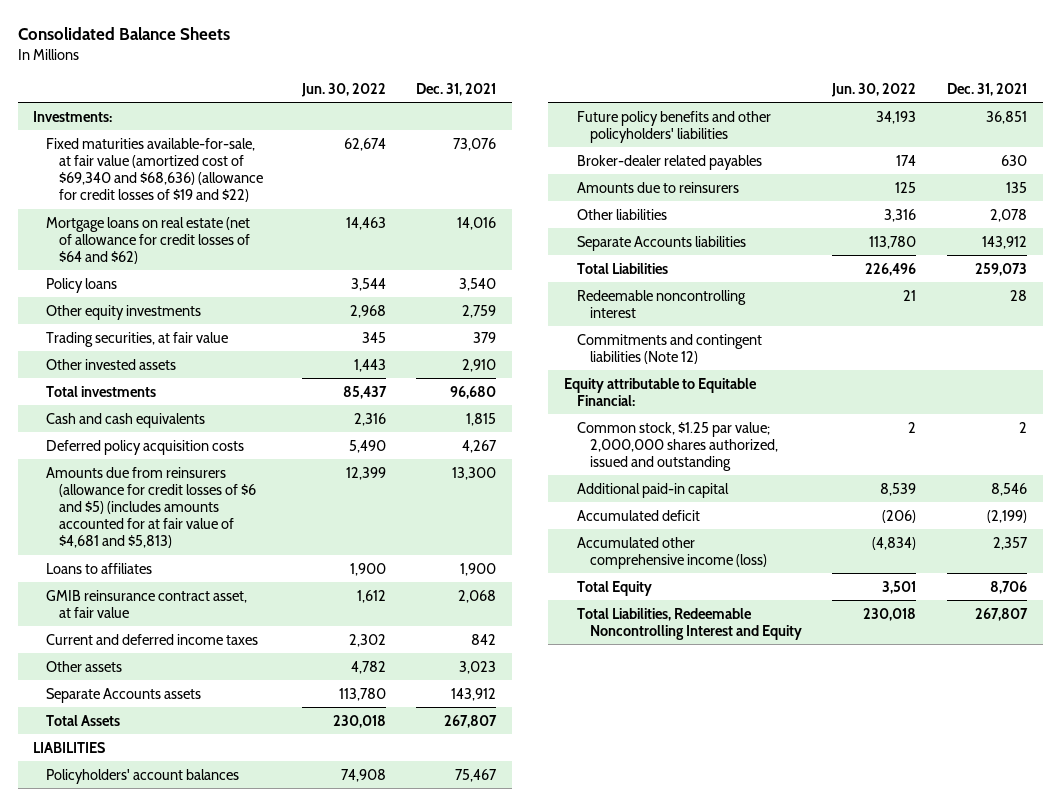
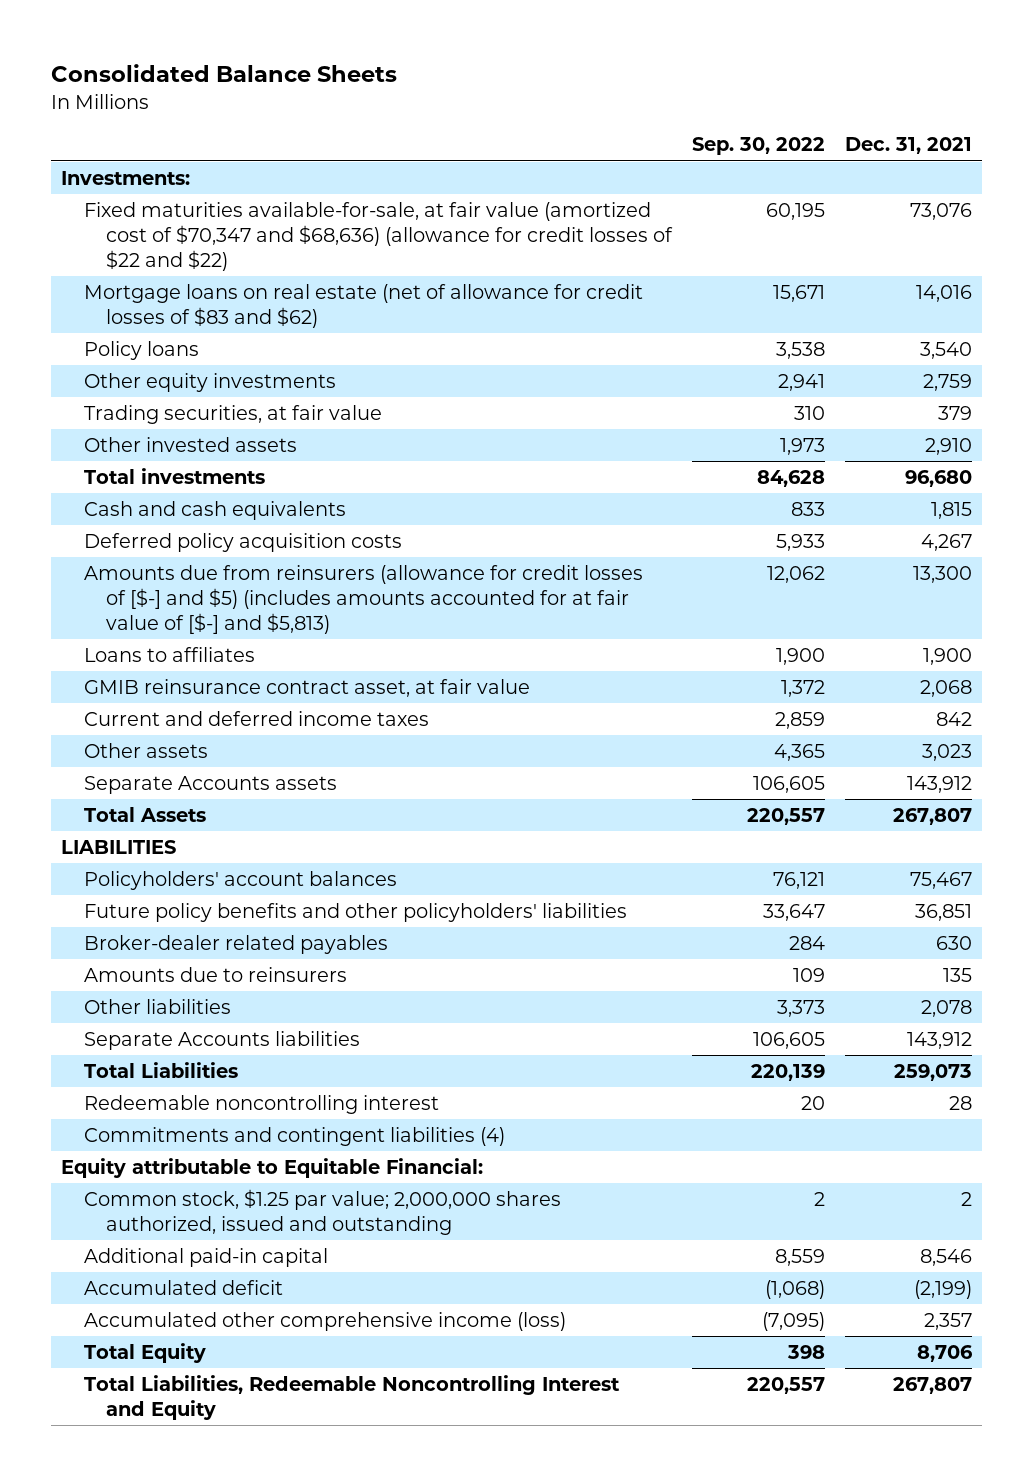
[300,82,386,97] Jun. 30, 2022 -> none
none -> [692,137,826,156] Sep. 30, 2022
[45,137,264,203] Fixed maturities available-for-sale, at fair value (amortized cost of $69,340 and $68,636) (allowance for credit losses of $19 and $22) -> [83,202,674,271] Fixed maturities available-for-sale, at fair value (amortized cost of $70,347 and $68,636) (allowance for credit losses of $22 and $22)
[45,216,251,264] Mortgage loans on real estate (net of allowance for credit losses of $64 and $62) -> [83,284,643,328] Mortgage loans on real estate (net of allowance for credit losses of $83 and $62)
[45,466,257,549] Amounts due from reinsurers (allowance for credit losses of $6 and $5) (includes amounts accounted for at fair value of $4,681 and $5,813) -> [83,565,643,634] Amounts due from reinsurers (allowance for credit losses of [$-] and $5) (includes amounts accounted for at fair value of [$-] and $5,813)
[576,333,762,364] Commitments and contingent liabilities (Note 12) -> [83,1127,505,1147] Commitments and contingent liabilities (4)

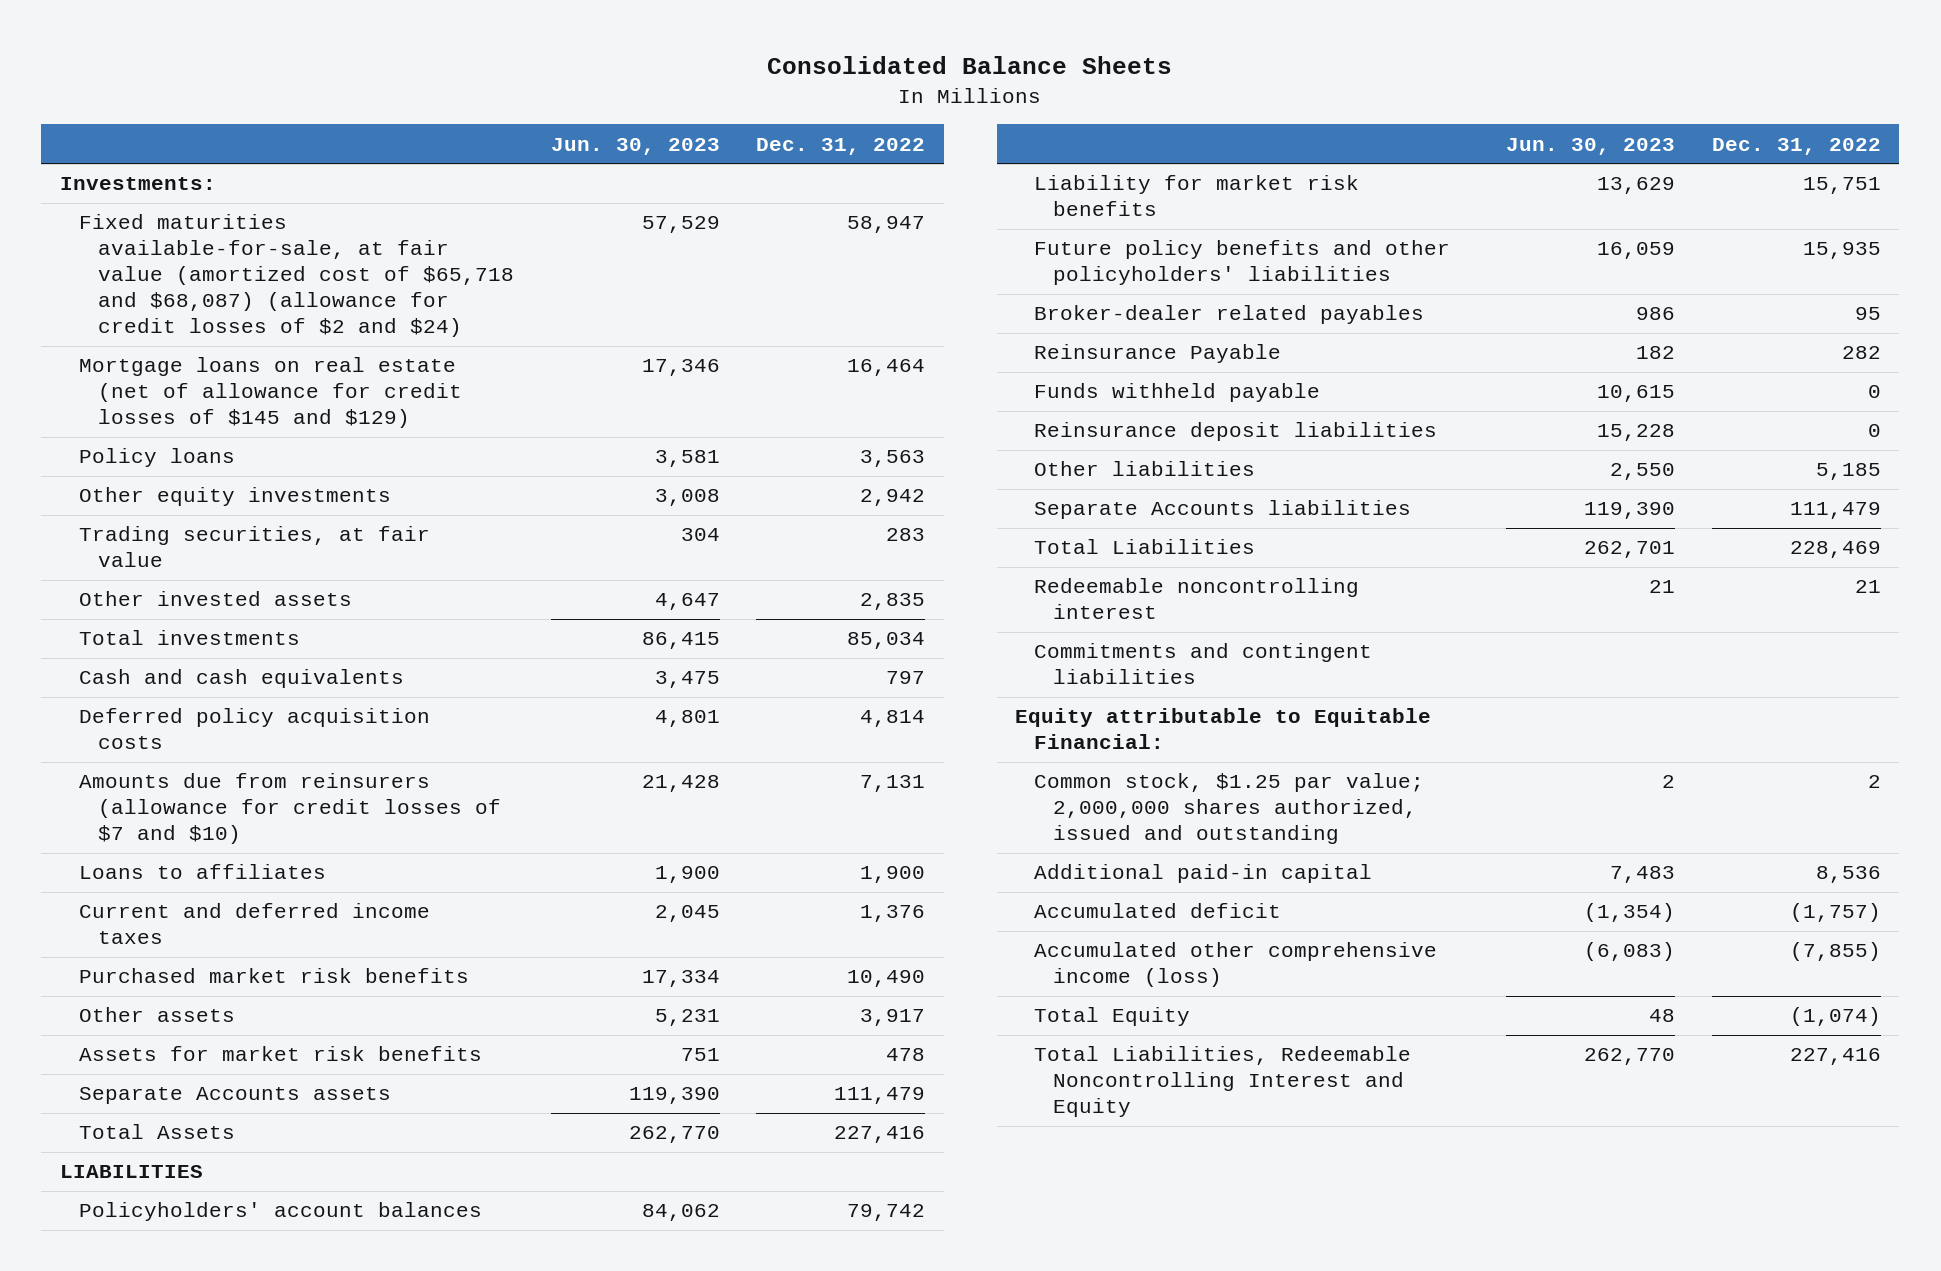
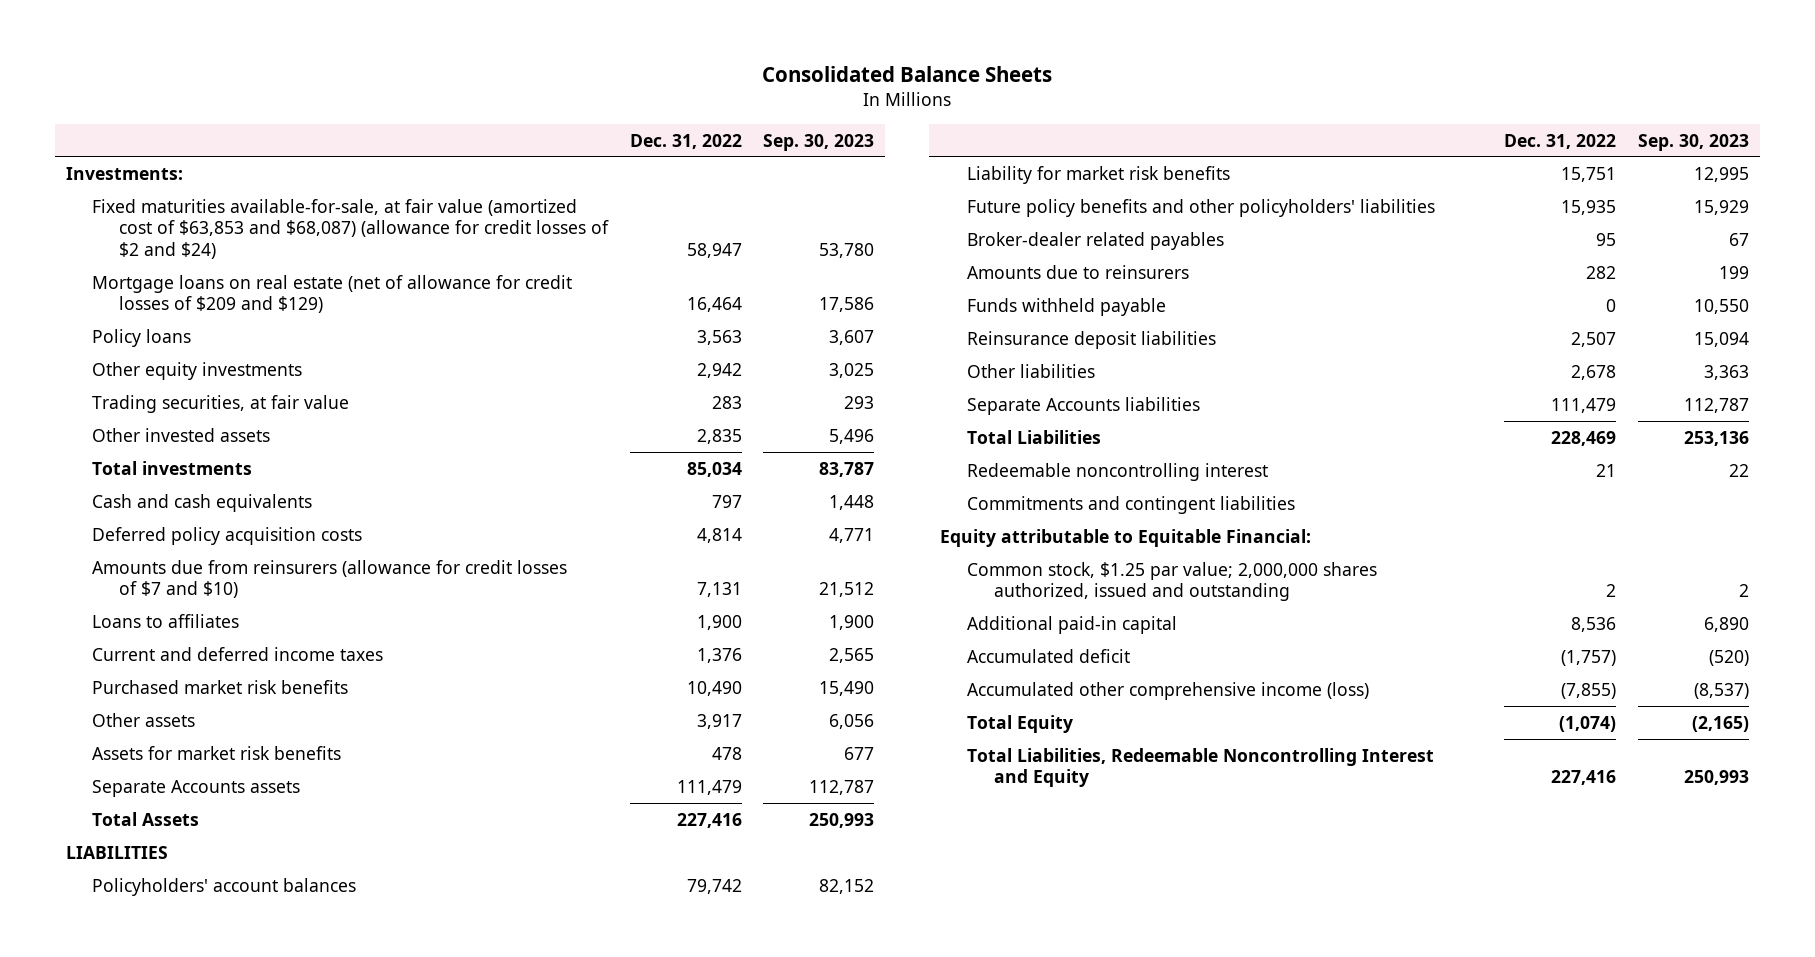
[550,137,720,155] Jun. 30, 2023 -> none
none -> [763,133,875,151] Sep. 30, 2023
[78,214,514,338] Fixed maturities available-for-sale, at fair value (amortized cost of $65,718 and $68,087) (allowance for credit losses of $2 and $24) -> [92,198,610,260] Fixed maturities available-for-sale, at fair value (amortized cost of $63,853 and $68,087) (allowance for credit losses of $2 and $24)
[78,357,462,429] Mortgage loans on real estate (net of allowance for credit losses of $145 and $129) -> [92,274,573,314] Mortgage loans on real estate (net of allowance for credit losses of $209 and $129)
[1034,344,1282,364] Reinsurance Payable -> [967,264,1190,279] Amounts due to reinsurers
[1867,424,1881,438] 0 -> [1571,331,1617,347] 2,507
[1815,463,1881,481] 5,185 -> [1571,364,1617,380] 2,678

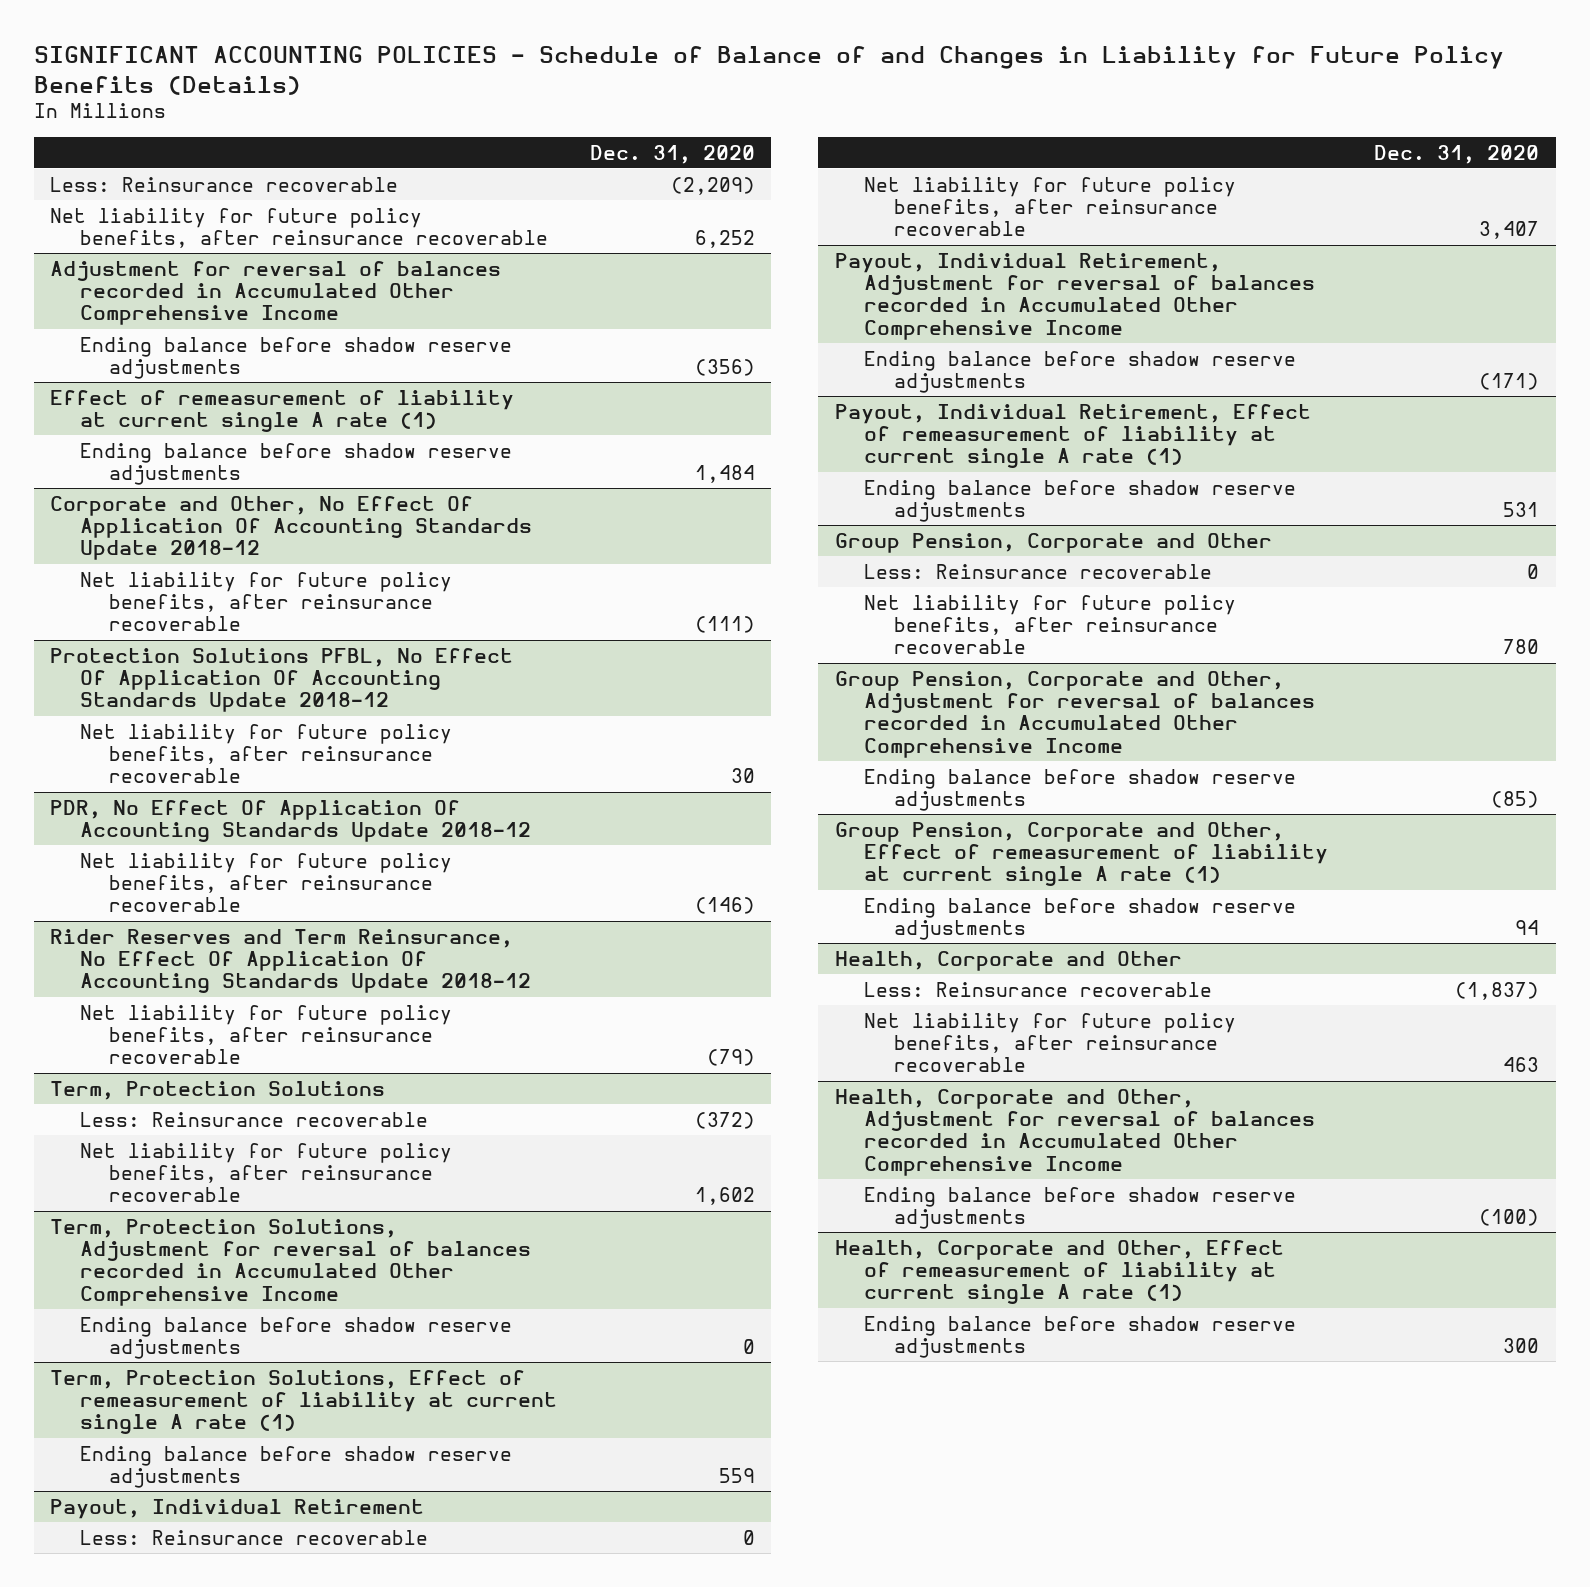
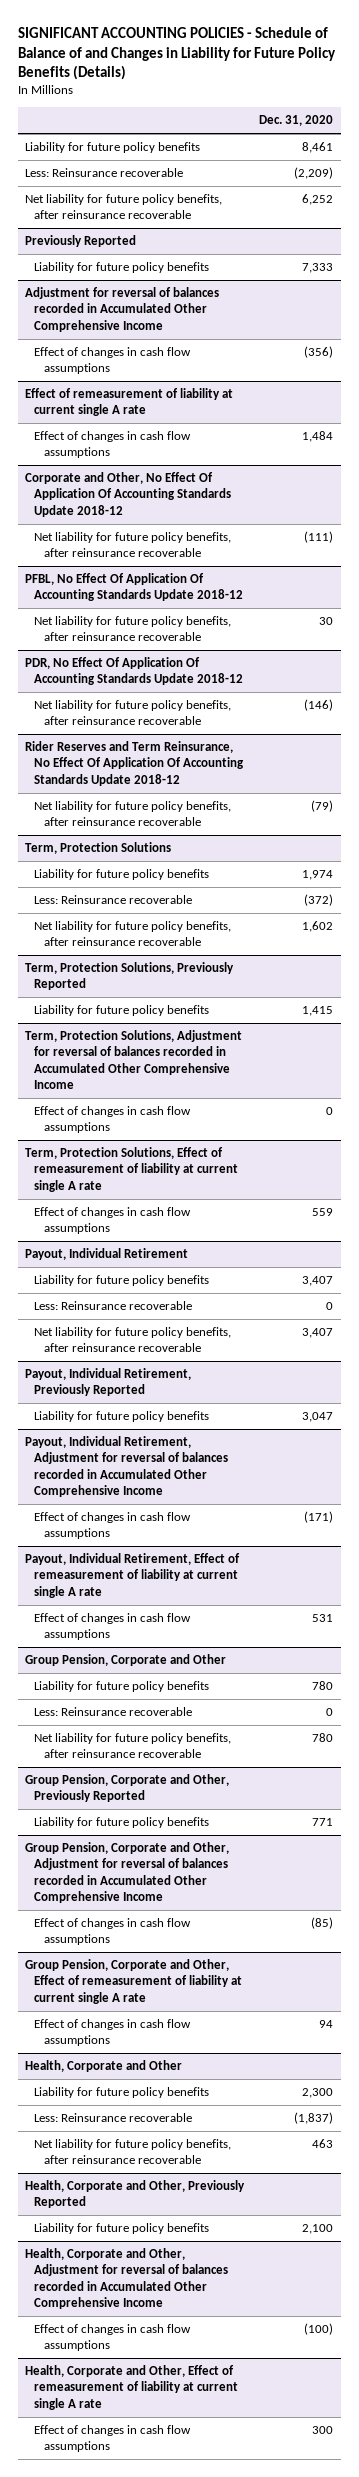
none -> [25,142,201,154] Liability for future policy benefits
none -> [25,235,137,248] Previously Reported
none -> [34,262,210,274] Liability for future policy benefits
[79,336,512,380] Ending balance before shadow reserve adjustments -> [34,347,192,375] Effect of changes in cash flow assumptions
[50,389,515,433] Effect of remeasurement of liability at current single A rate (1) -> [25,388,234,417] Effect of remeasurement of liability at current single A rate
[79,442,512,486] Ending balance before shadow reserve adjustments -> [34,431,192,459] Effect of changes in cash flow assumptions
[50,647,514,713] Protection Solutions PFBL, No Effect Of Application Of Accounting Standards Update 2018-12 -> [25,573,244,602] PFBL, No Effect Of Application Of Accounting Standards Update 2018-12
none -> [34,869,210,881] Liability for future policy benefits
none -> [25,962,235,991] Term, Protection Solutions, Previously Reported
none -> [34,1005,210,1017] Liability for future policy benefits
[79,1316,512,1360] Ending balance before shadow reserve adjustments -> [34,1106,192,1134] Effect of changes in cash flow assumptions
[50,1369,557,1435] Term, Protection Solutions, Effect of remeasurement of liability at current single A rate (1) -> [25,1147,239,1192] Term, Protection Solutions, Effect of remeasurement of liability at current single A rate
[79,1445,512,1489] Ending balance before shadow reserve adjustments -> [34,1207,192,1235] Effect of changes in cash flow assumptions
none -> [34,1275,210,1287] Liability for future policy benefits
none -> [25,1368,192,1397] Payout, Individual Retirement, Previously Reported
none -> [34,1411,210,1423] Liability for future policy benefits
[864,350,1297,394] Ending balance before shadow reserve adjustments -> [34,1512,192,1540] Effect of changes in cash flow assumptions
[834,403,1311,469] Payout, Individual Retirement, Effect of remeasurement of liability at current single A rate (1) -> [25,1553,241,1598] Payout, Individual Retirement, Effect of remeasurement of liability at current single A rate
[864,479,1297,523] Ending balance before shadow reserve adjustments -> [34,1613,192,1641] Effect of changes in cash flow assumptions
none -> [34,1681,210,1693] Liability for future policy benefits
none -> [25,1774,230,1803] Group Pension, Corporate and Other, Previously Reported
none -> [34,1817,210,1829] Liability for future policy benefits
[864,768,1297,812] Ending balance before shadow reserve adjustments -> [34,1918,192,1946] Effect of changes in cash flow assumptions
[834,821,1329,887] Group Pension, Corporate and Other, Effect of remeasurement of liability at current single A rate (1) -> [25,1959,243,2004] Group Pension, Corporate and Other, Effect of remeasurement of liability at current single A rate
[864,897,1297,941] Ending balance before shadow reserve adjustments -> [34,2019,192,2047] Effect of changes in cash flow assumptions
none -> [34,2087,210,2099] Liability for future policy benefits
none -> [25,2180,246,2209] Health, Corporate and Other, Previously Reported
none -> [34,2223,210,2235] Liability for future policy benefits
[864,1186,1297,1230] Ending balance before shadow reserve adjustments -> [34,2324,192,2352] Effect of changes in cash flow assumptions
[834,1239,1284,1305] Health, Corporate and Other, Effect of remeasurement of liability at current single A rate (1) -> [25,2365,239,2410] Health, Corporate and Other, Effect of remeasurement of liability at current single A rate
[864,1315,1297,1359] Ending balance before shadow reserve adjustments -> [34,2425,192,2453] Effect of changes in cash flow assumptions

